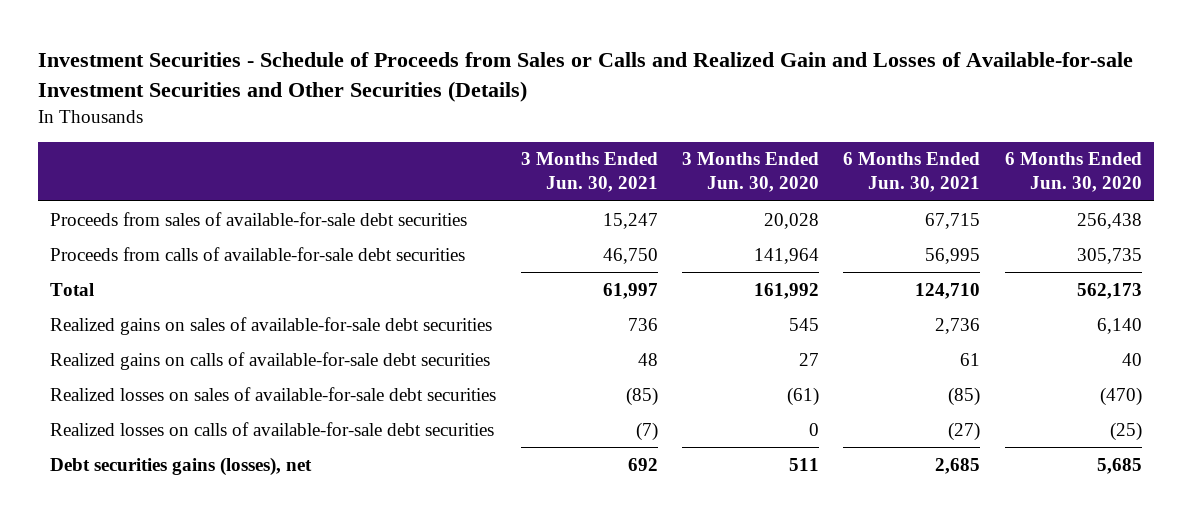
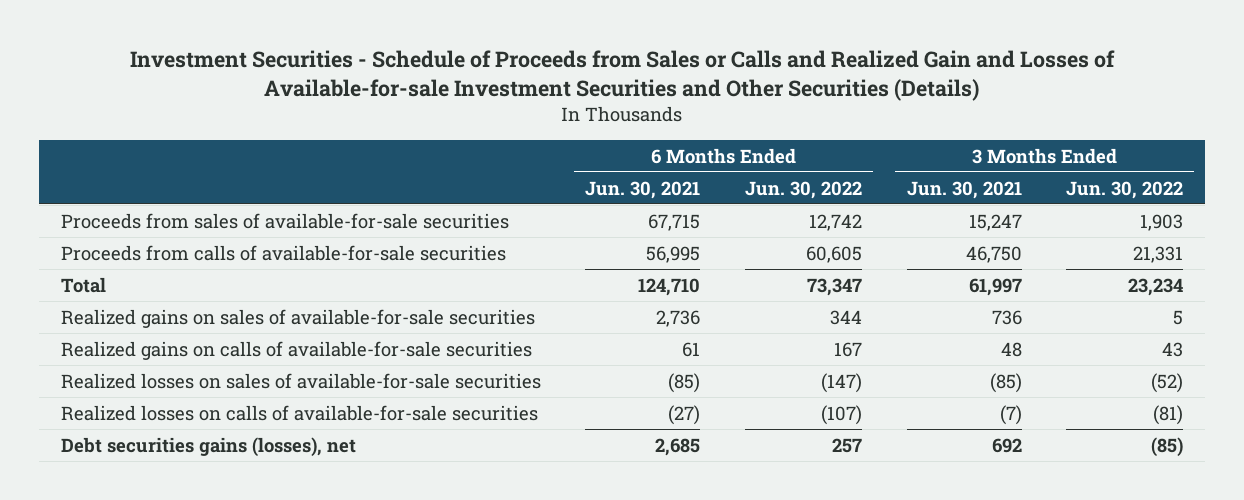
[681,152,819,193] 3 Months Ended Jun. 30, 2020 -> none
[1004,152,1142,193] 6 Months Ended Jun. 30, 2020 -> none
none -> [745,180,863,199] Jun. 30, 2022
none -> [1066,180,1184,199] Jun. 30, 2022
[50,211,468,226] Proceeds from sales of available-for-sale debt securities -> [60,212,509,229] Proceeds from sales of available-for-sale securities
[50,246,466,261] Proceeds from calls of available-for-sale debt securities -> [60,244,506,261] Proceeds from calls of available-for-sale securities
[50,316,493,335] Realized gains on sales of available-for-sale debt securities -> [60,308,535,328] Realized gains on sales of available-for-sale securities
[50,351,491,370] Realized gains on calls of available-for-sale debt securities -> [60,340,532,360] Realized gains on calls of available-for-sale securities
[50,386,497,401] Realized losses on sales of available-for-sale debt securities -> [60,372,541,389] Realized losses on sales of available-for-sale securities
[50,421,495,436] Realized losses on calls of available-for-sale debt securities -> [60,404,538,421] Realized losses on calls of available-for-sale securities

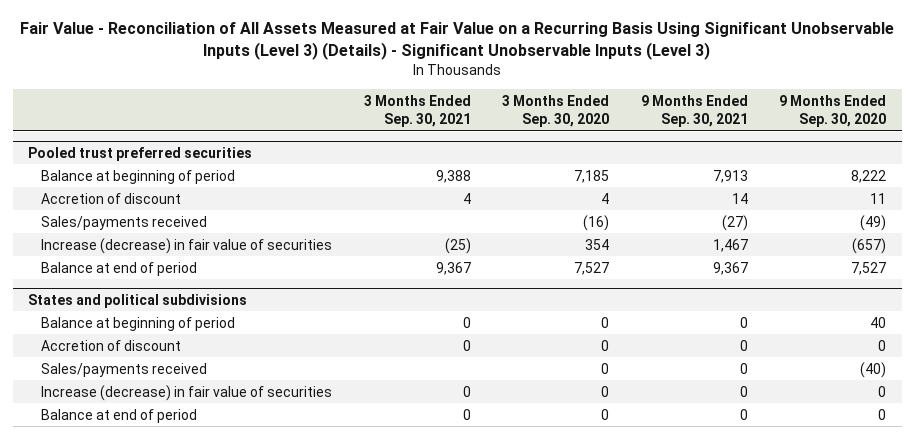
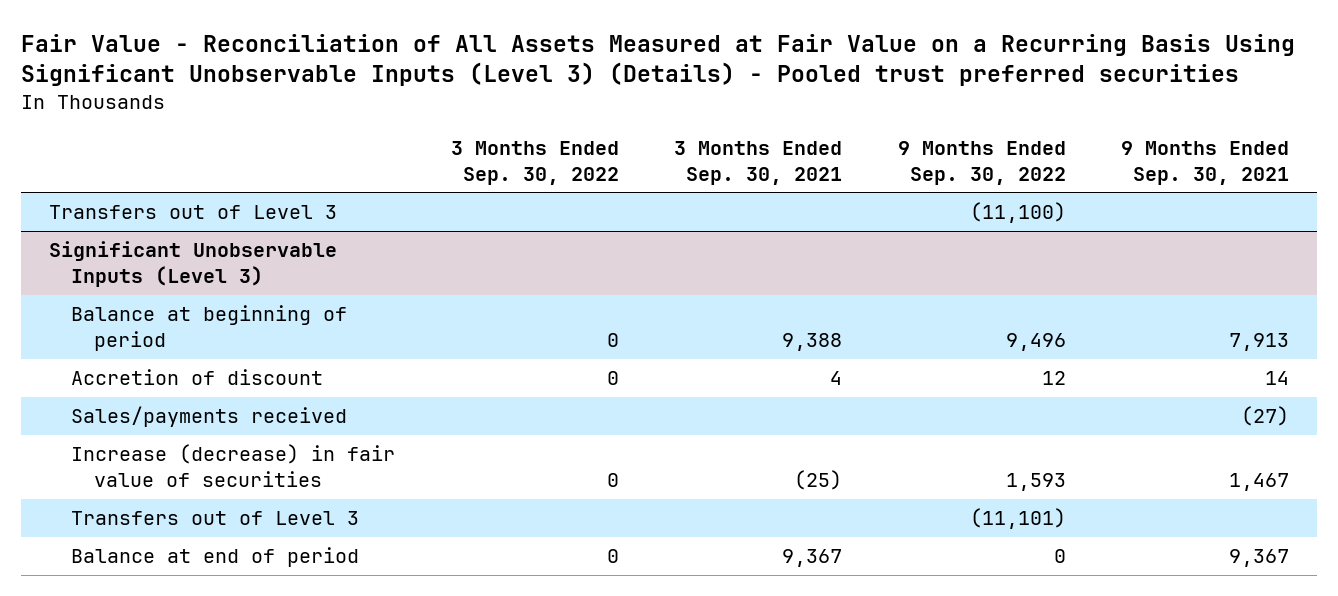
[20,22,895,61] Fair Value - Reconciliation of All Assets Measured at Fair Value on a Recurring Basis Using Significant Unobservable Inputs (Level 3) (Details) - Significant Unobservable Inputs (Level 3) -> [20,33,1295,87] Fair Value - Reconciliation of All Assets Measured at Fair Value on a Recurring Basis Using Significant Unobservable Inputs (Level 3) (Details) - Pooled trust preferred securities
[502,94,610,128] 3 Months Ended Sep. 30, 2020 -> none
[779,94,887,128] 9 Months Ended Sep. 30, 2020 -> none
none -> [450,141,619,185] 3 Months Ended Sep. 30, 2022
none -> [897,141,1066,185] 9 Months Ended Sep. 30, 2022
none -> [48,205,337,220] Transfers out of Level 3
[28,146,253,161] Pooled trust preferred securities -> [48,241,337,287] Significant Unobservable Inputs (Level 3)
none -> [71,511,360,526] Transfers out of Level 3
[28,293,248,308] States and political subdivisions -> none
[41,316,236,331] Balance at beginning of period -> none
[41,339,182,351] Accretion of discount -> none
[41,362,208,377] Sales/payments received -> none
[41,384,333,401] Increase (decrease) in fair value of securities -> none
[41,408,198,423] Balance at end of period -> none

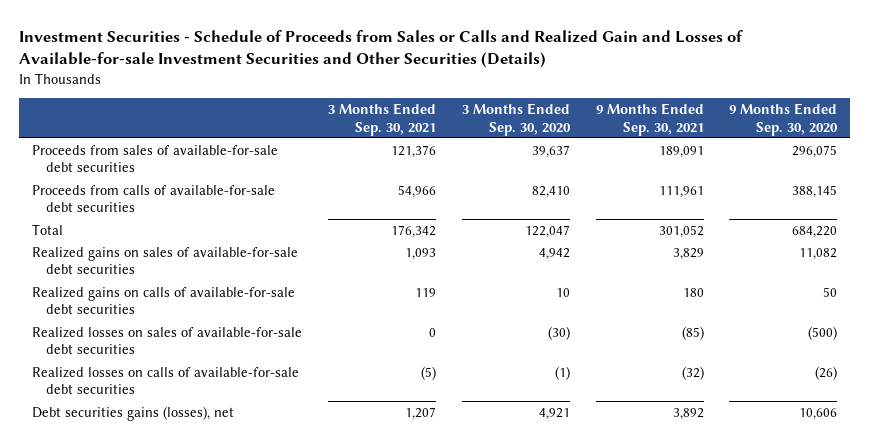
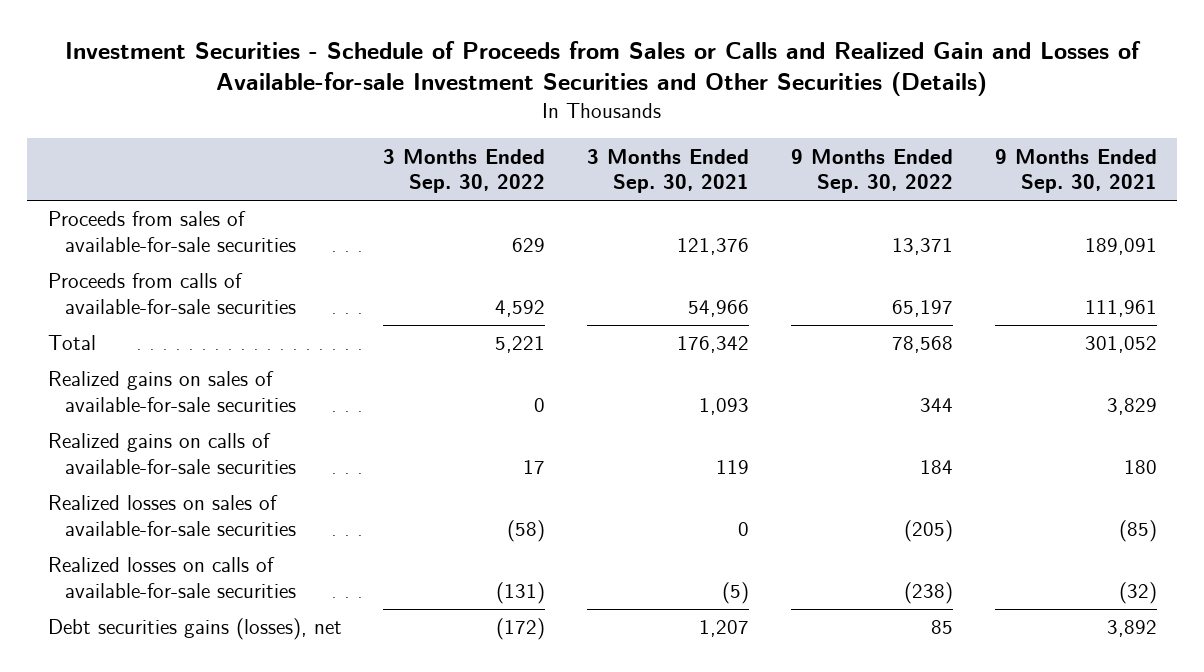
[461,102,571,136] 3 Months Ended Sep. 30, 2020 -> none
[729,102,839,136] 9 Months Ended Sep. 30, 2020 -> none
none -> [383,148,546,194] 3 Months Ended Sep. 30, 2022
none -> [790,148,953,194] 9 Months Ended Sep. 30, 2022
[32,144,279,173] Proceeds from sales of available-for-sale debt securities -> [47,211,297,253] Proceeds from sales of available-for-sale securities
[32,184,276,213] Proceeds from calls of available-for-sale debt securities -> [47,273,297,315] Proceeds from calls of available-for-sale securities
[32,246,299,275] Realized gains on sales of available-for-sale debt securities -> [47,371,297,413] Realized gains on sales of available-for-sale securities
[32,286,296,315] Realized gains on calls of available-for-sale debt securities -> [47,433,297,475] Realized gains on calls of available-for-sale securities
[32,326,303,355] Realized losses on sales of available-for-sale debt securities -> [47,495,297,537] Realized losses on sales of available-for-sale securities
[32,366,300,395] Realized losses on calls of available-for-sale debt securities -> [47,557,297,599] Realized losses on calls of available-for-sale securities

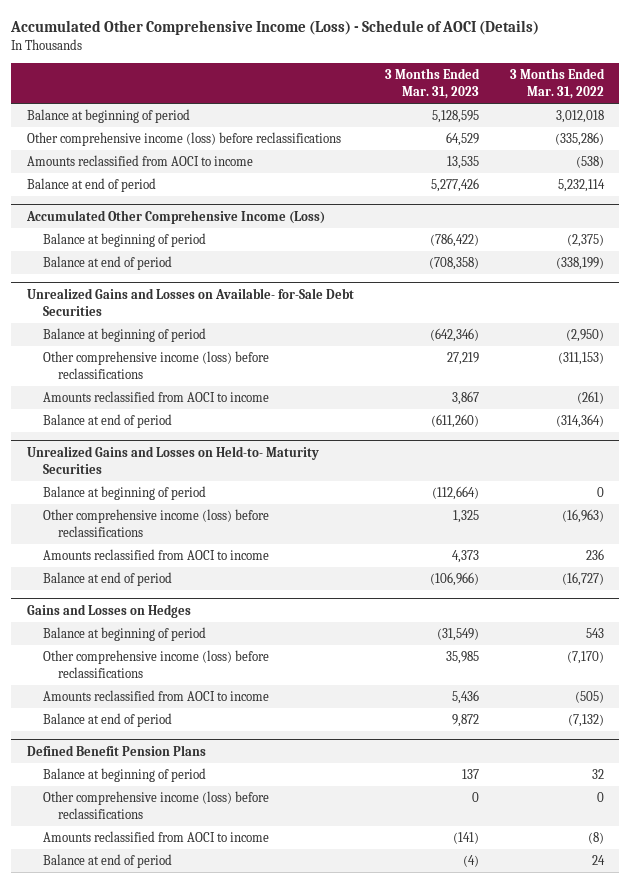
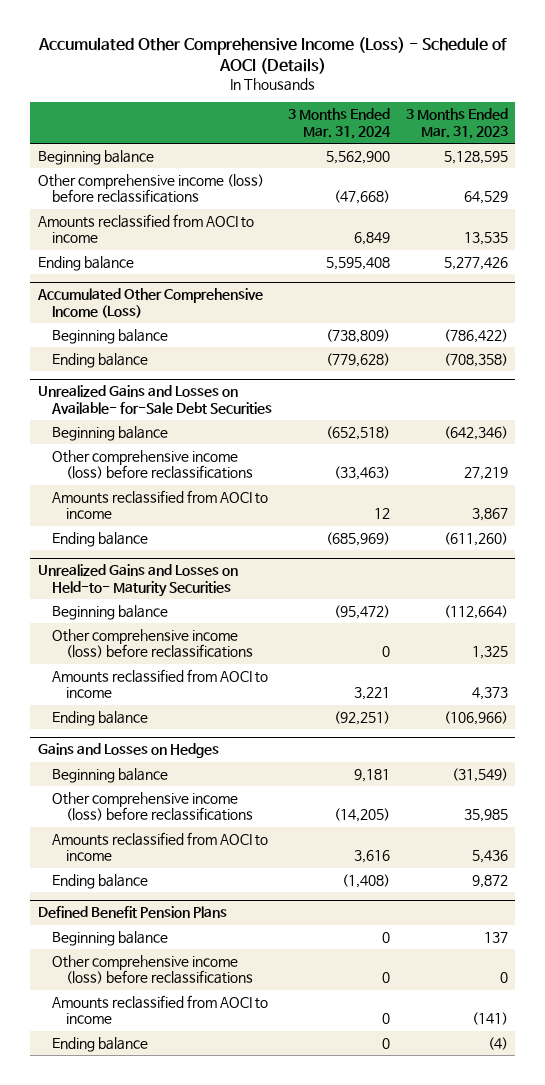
[509,68,605,100] 3 Months Ended Mar. 31, 2022 -> none
none -> [287,108,391,139] 3 Months Ended Mar. 31, 2024
[26,109,190,124] Balance at beginning of period -> [37,150,154,166] Beginning balance
[26,178,156,193] Balance at end of period -> [37,256,134,272] Ending balance
[42,233,206,248] Balance at beginning of period -> [51,329,168,345] Beginning balance
[42,256,172,271] Balance at end of period -> [51,353,148,369] Ending balance
[42,328,206,343] Balance at beginning of period -> [51,426,168,442] Beginning balance
[42,414,172,429] Balance at end of period -> [51,532,148,548] Ending balance
[42,486,206,501] Balance at beginning of period -> [51,605,168,621] Beginning balance
[42,572,172,587] Balance at end of period -> [51,711,148,727] Ending balance
[42,627,206,642] Balance at beginning of period -> [51,768,168,784] Beginning balance
[42,713,172,728] Balance at end of period -> [51,874,148,890] Ending balance
[42,768,206,783] Balance at beginning of period -> [51,931,168,947] Beginning balance
[42,854,172,869] Balance at end of period -> [51,1037,148,1053] Ending balance

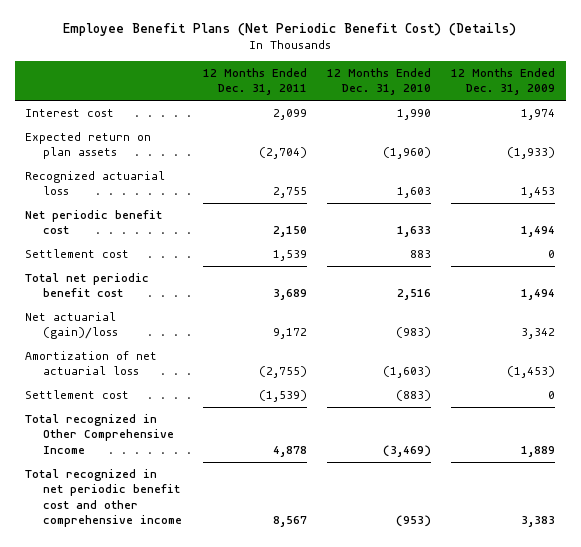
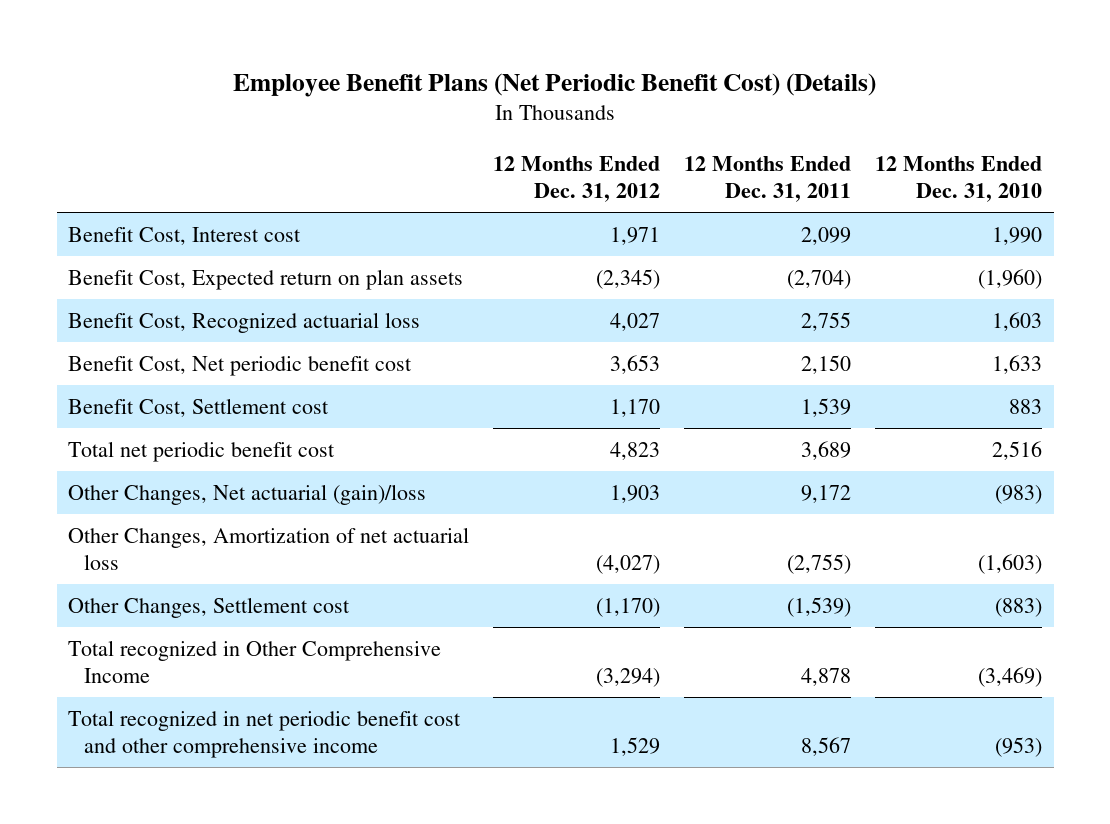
[451,68,556,96] 12 Months Ended Dec. 31, 2009 -> none
none -> [493,155,661,202] 12 Months Ended Dec. 31, 2012
[25,109,115,118] Interest cost -> [68,226,302,245] Benefit Cost, Interest cost
[25,132,152,160] Expected return on plan assets -> [68,268,464,290] Benefit Cost, Expected return on plan assets
[25,171,166,196] Recognized actuarial loss -> [68,311,421,333] Benefit Cost, Recognized actuarial loss
[25,210,163,235] Net periodic benefit cost -> [68,355,413,376] Benefit Cost, Net periodic benefit cost
[25,249,130,259] Settlement cost -> [68,397,330,417] Benefit Cost, Settlement cost
[25,312,119,340] Net actuarial (gain)/loss -> [68,483,427,505] Other Changes, Net actuarial (gain)/loss
[25,351,158,376] Amortization of net actuarial loss -> [68,526,470,570] Other Changes, Amortization of net actuarial loss
[25,390,130,400] Settlement cost -> [68,596,351,618] Other Changes, Settlement cost

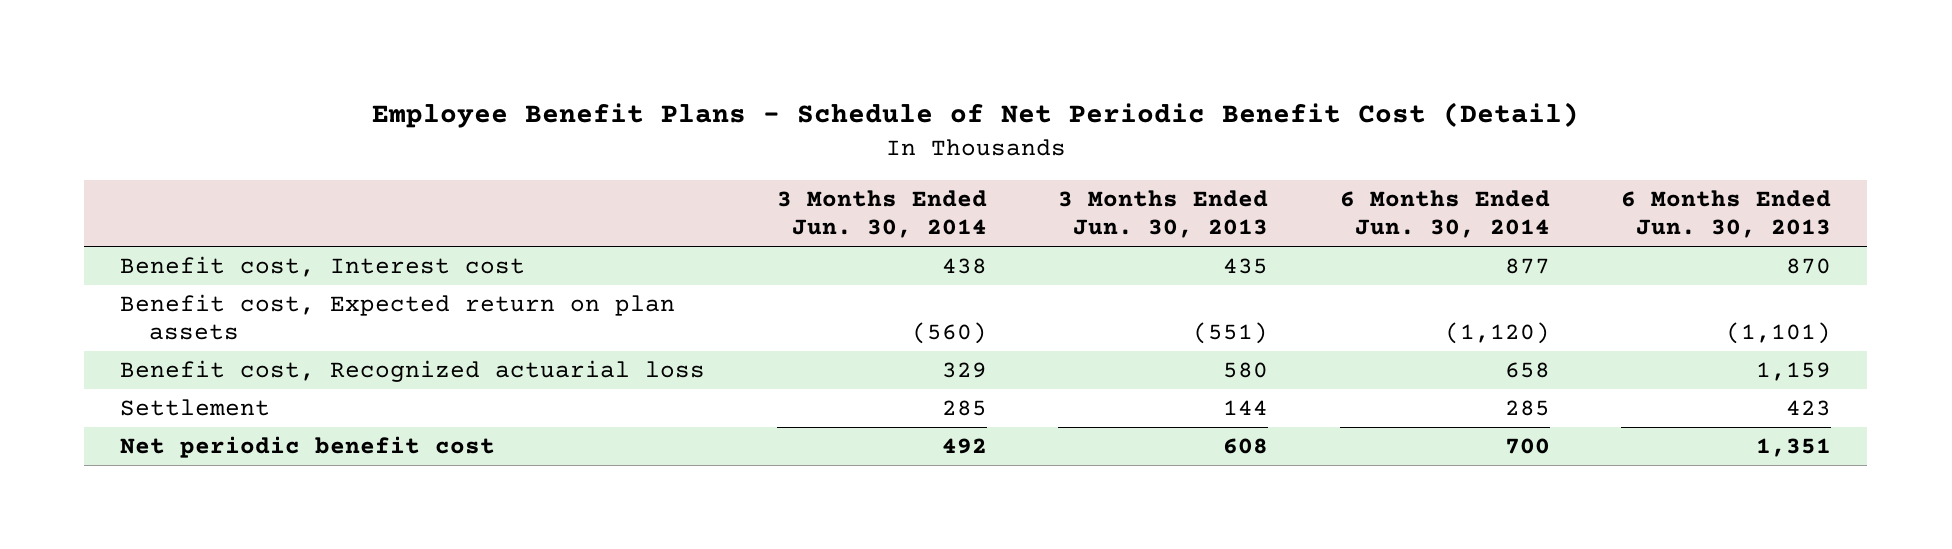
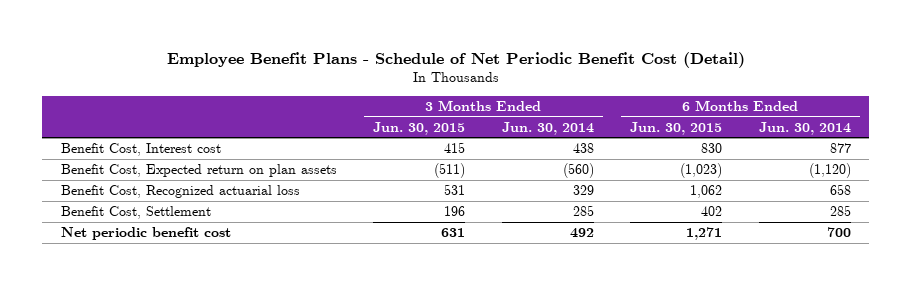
[1058,189,1269,239] 3 Months Ended Jun. 30, 2013 -> none
[1621,189,1832,239] 6 Months Ended Jun. 30, 2013 -> none
none -> [373,121,466,135] Jun. 30, 2015
none -> [630,121,723,135] Jun. 30, 2015
[120,256,526,278] Benefit cost, Interest cost -> [60,143,221,157] Benefit Cost, Interest cost
[120,294,676,341] Benefit cost, Expected return on plan assets -> [60,164,337,178] Benefit Cost, Expected return on plan assets
[120,360,706,383] Benefit cost, Recognized actuarial loss -> [60,185,300,199] Benefit Cost, Recognized actuarial loss
[120,399,271,417] Settlement -> [60,206,211,220] Benefit Cost, Settlement

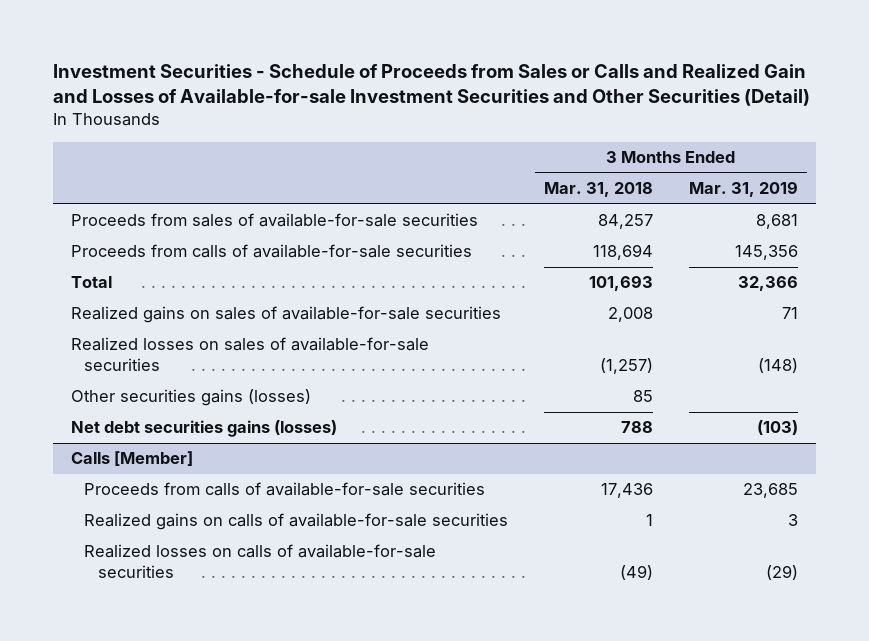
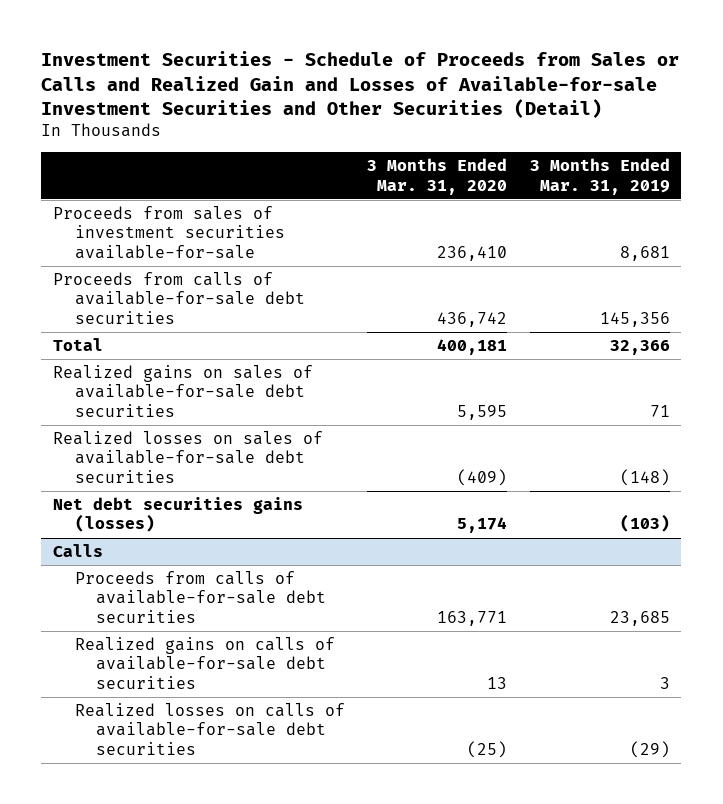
[544,182,654,198] Mar. 31, 2018 -> none
none -> [367,158,508,195] 3 Months Ended Mar. 31, 2020
[70,213,478,228] Proceeds from sales of available-for-sale securities -> [52,206,285,259] Proceeds from sales of investment securities available-for-sale
[70,244,472,259] Proceeds from calls of available-for-sale securities -> [52,272,305,324] Proceeds from calls of available-for-sale debt securities
[70,389,311,407] Other securities gains (losses) -> none
[70,306,501,324] Realized gains on sales of available-for-sale securities -> [52,365,313,417] Realized gains on sales of available-for-sale debt securities
[70,337,429,372] Realized losses on sales of available-for-sale securities -> [52,431,323,483] Realized losses on sales of available-for-sale debt securities
[70,451,193,467] Calls [Member] -> [52,544,103,558] Calls
[84,482,486,497] Proceeds from calls of available-for-sale securities -> [74,571,327,623] Proceeds from calls of available-for-sale debt securities
[84,513,509,531] Realized gains on calls of available-for-sale securities -> [74,637,335,689] Realized gains on calls of available-for-sale debt securities
[84,544,437,579] Realized losses on calls of available-for-sale securities -> [74,703,345,755] Realized losses on calls of available-for-sale debt securities

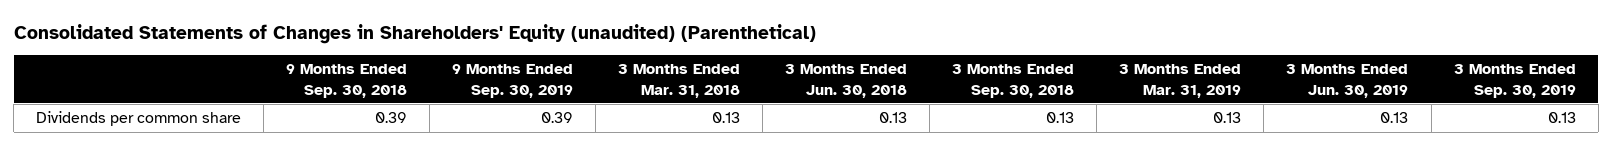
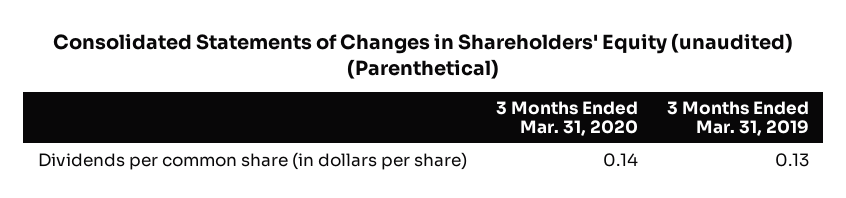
[286,63,408,98] 9 Months Ended Sep. 30, 2018 -> none
[452,63,574,98] 9 Months Ended Sep. 30, 2019 -> none
[618,63,741,98] 3 Months Ended Mar. 31, 2018 -> none
[785,63,908,98] 3 Months Ended Jun. 30, 2018 -> none
[952,63,1075,98] 3 Months Ended Sep. 30, 2018 -> none
[1286,63,1409,98] 3 Months Ended Jun. 30, 2019 -> none
[1453,63,1576,98] 3 Months Ended Sep. 30, 2019 -> none
none -> [495,100,638,137] 3 Months Ended Mar. 31, 2020
[36,111,242,127] Dividends per common share -> [37,151,467,170] Dividends per common share (in dollars per share)

